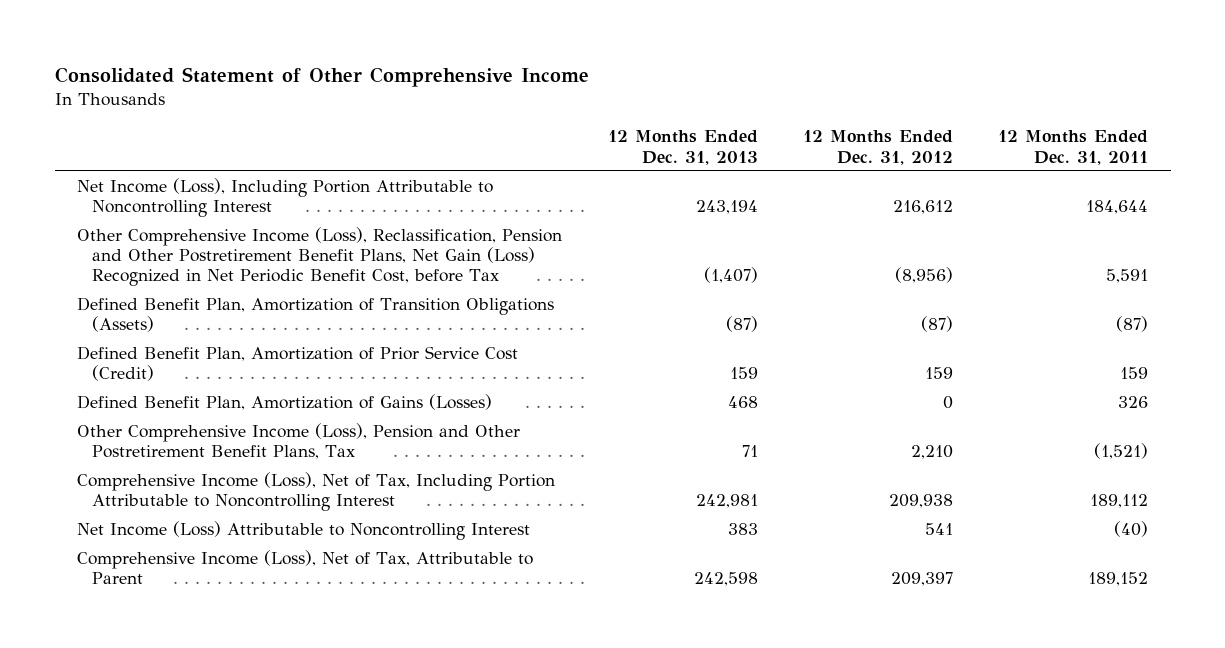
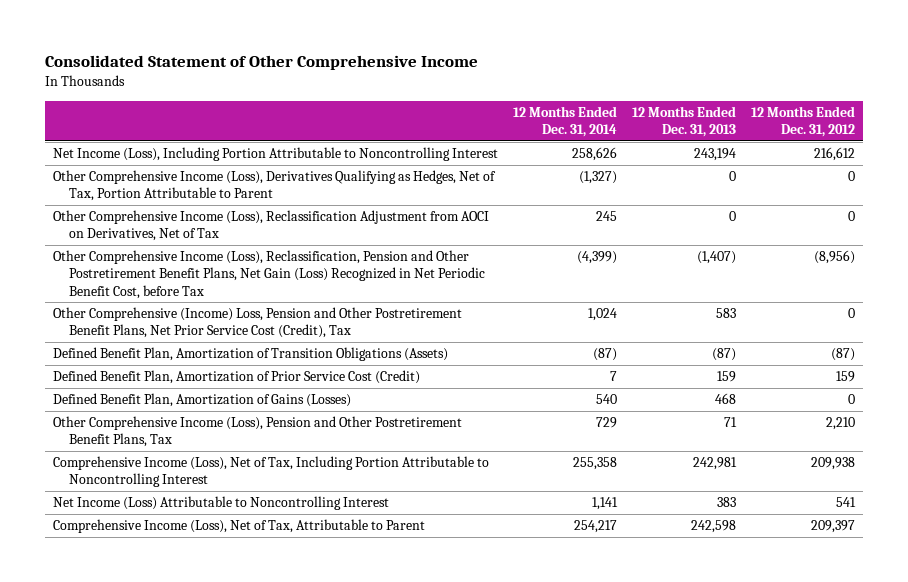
[997,130,1148,165] 12 Months Ended Dec. 31, 2011 -> none
none -> [512,105,617,138] 12 Months Ended Dec. 31, 2014
none -> [52,170,496,202] Other Comprehensive Income (Loss), Derivatives Qualifying as Hedges, Net of Tax, Portion Attributable to Parent
none -> [52,210,489,242] Other Comprehensive Income (Loss), Reclassification Adjustment from AOCI on Derivatives, Net of Tax
none -> [52,307,462,339] Other Comprehensive (Income) Loss, Pension and Other Postretirement Benefit Plans, Net Prior Service Cost (Credit), Tax

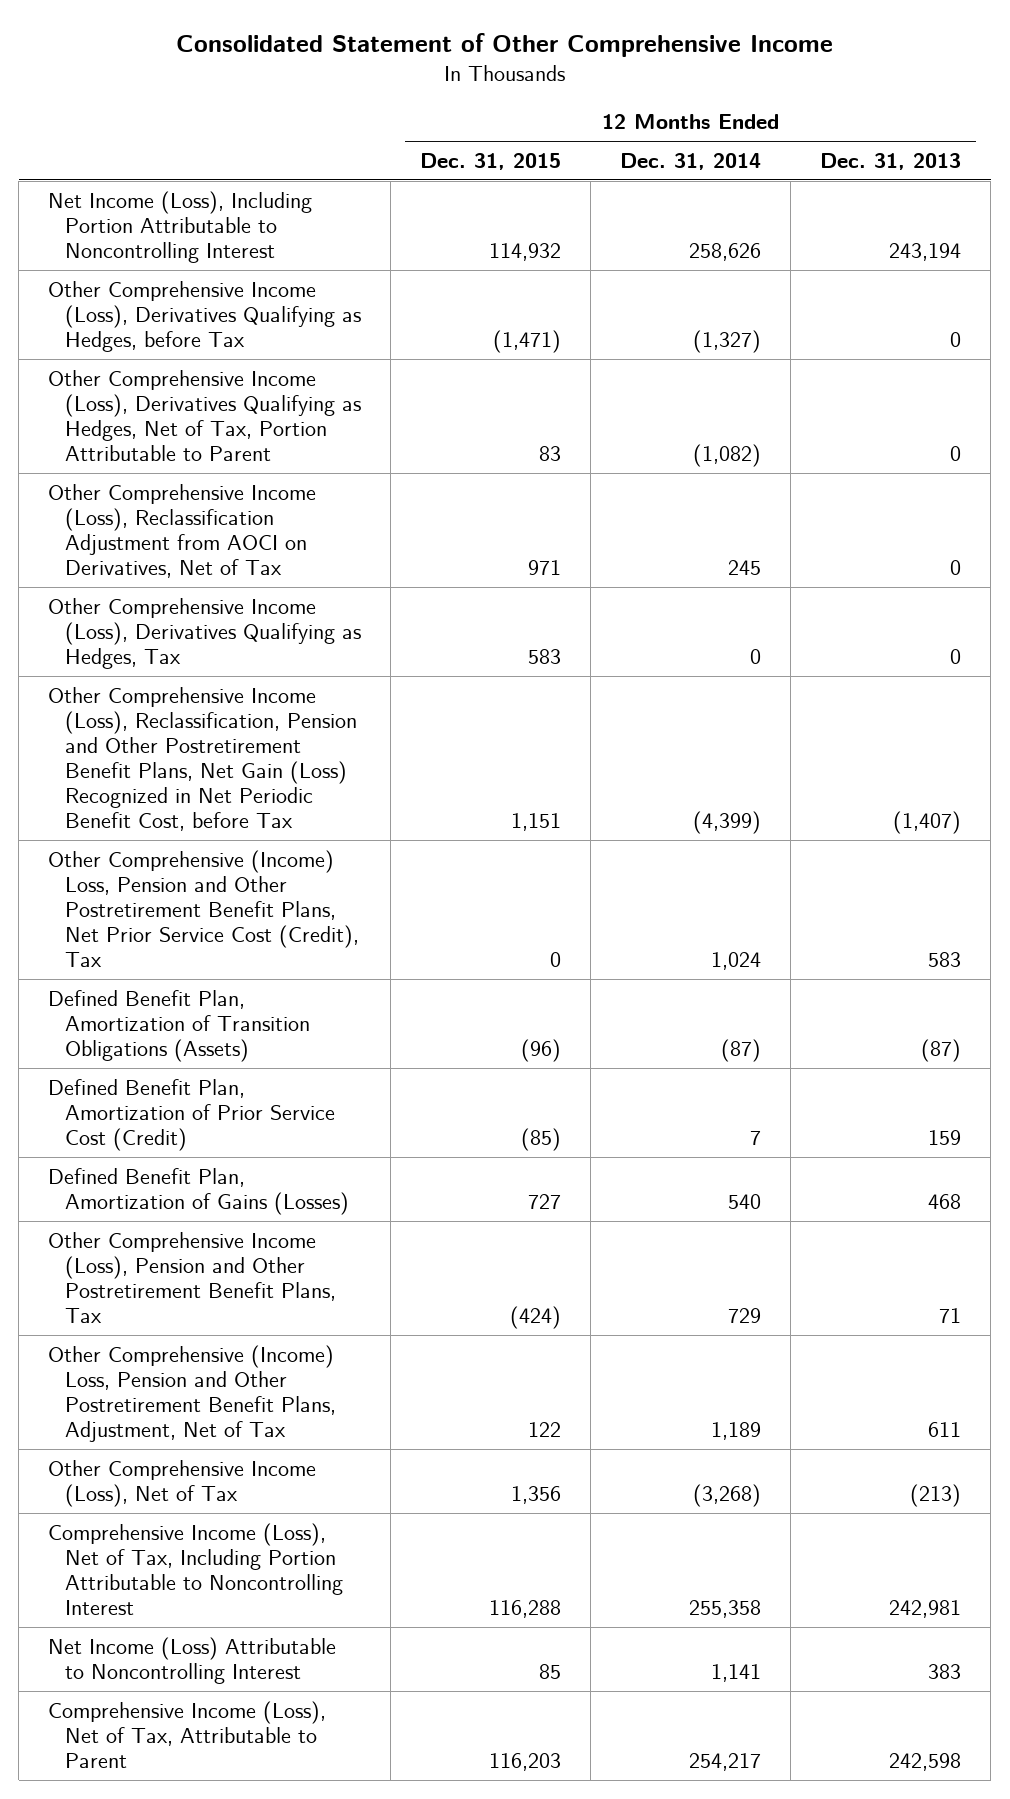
[751,105,856,138] 12 Months Ended Dec. 31, 2012 -> none
none -> [420,152,562,170] Dec. 31, 2015
none -> [48,280,362,353] Other Comprehensive Income (Loss), Derivatives Qualifying as Hedges, before Tax
[578,171,617,185] (1,327) -> [693,444,762,468] (1,082)
none -> [48,597,362,670] Other Comprehensive Income (Loss), Derivatives Qualifying as Hedges, Tax
none -> [48,1344,337,1443] Other Comprehensive (Income) Loss, Pension and Other Postretirement Benefit Plans, Adjustment, Net of Tax
none -> [48,1459,317,1508] Other Comprehensive Income (Loss), Net of Tax

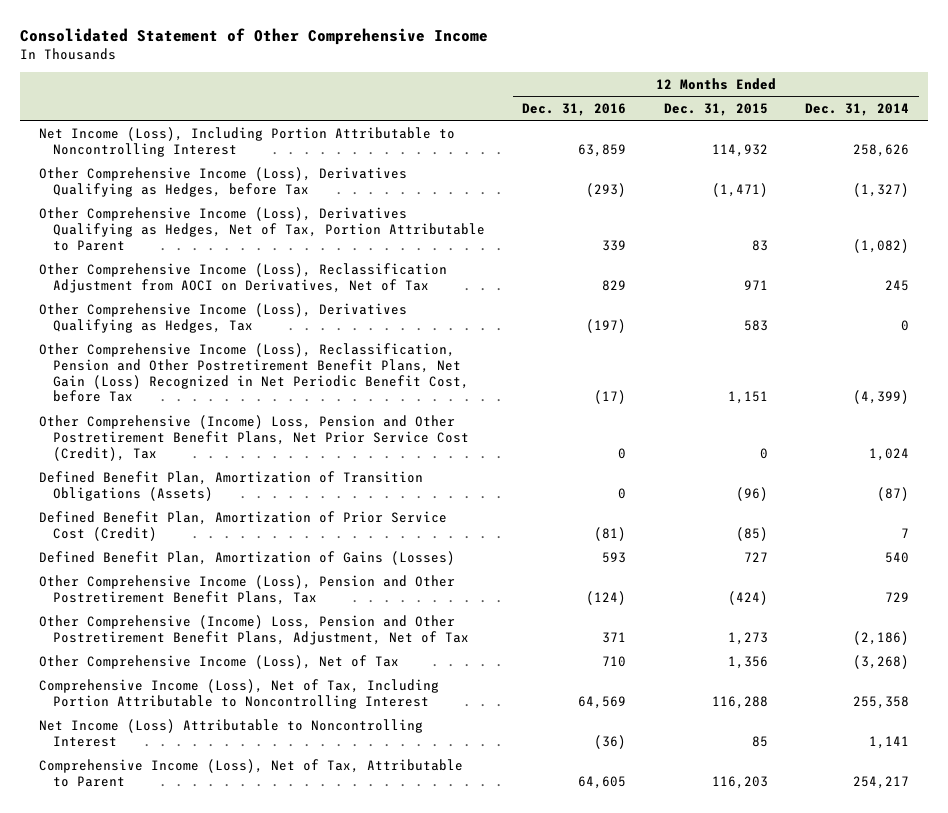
[820,152,962,170] Dec. 31, 2013 -> none
none -> [522,102,627,116] Dec. 31, 2016
[528,1422,562,1438] 122 -> [727,631,768,645] 1,273
[711,1422,762,1441] 1,189 -> [853,630,910,645] (2,186)

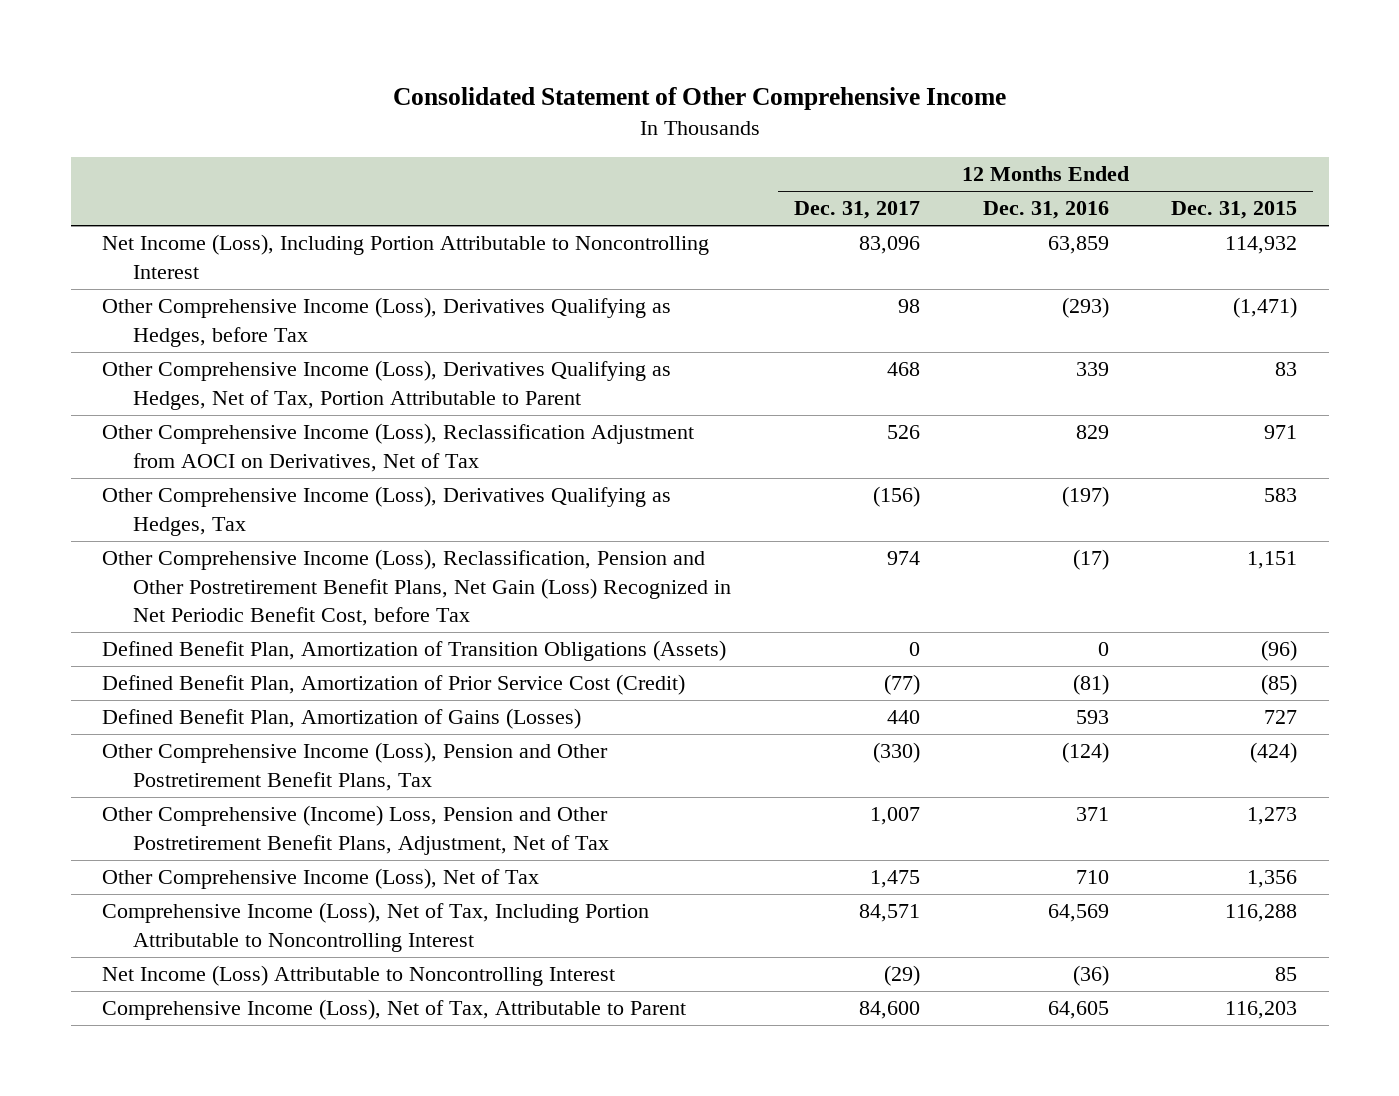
[805,102,910,116] Dec. 31, 2014 -> none
none -> [793,201,920,220] Dec. 31, 2017
[38,414,469,461] Other Comprehensive (Income) Loss, Pension and Other Postretirement Benefit Plans, Net Prior Service Cost (Credit), Tax -> none

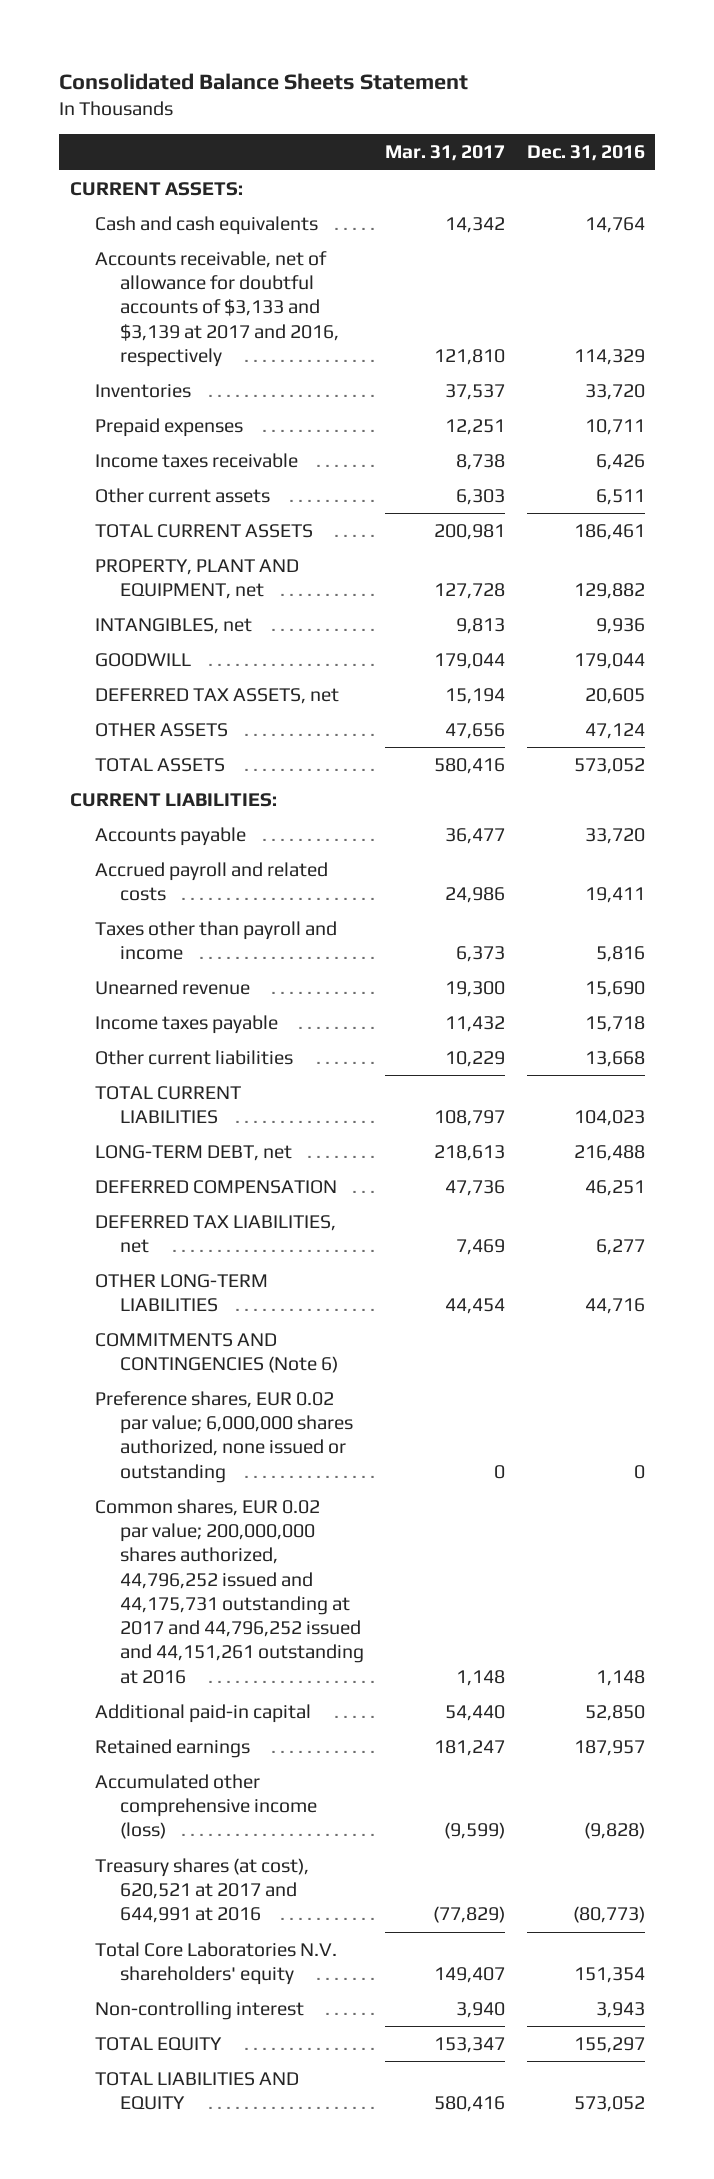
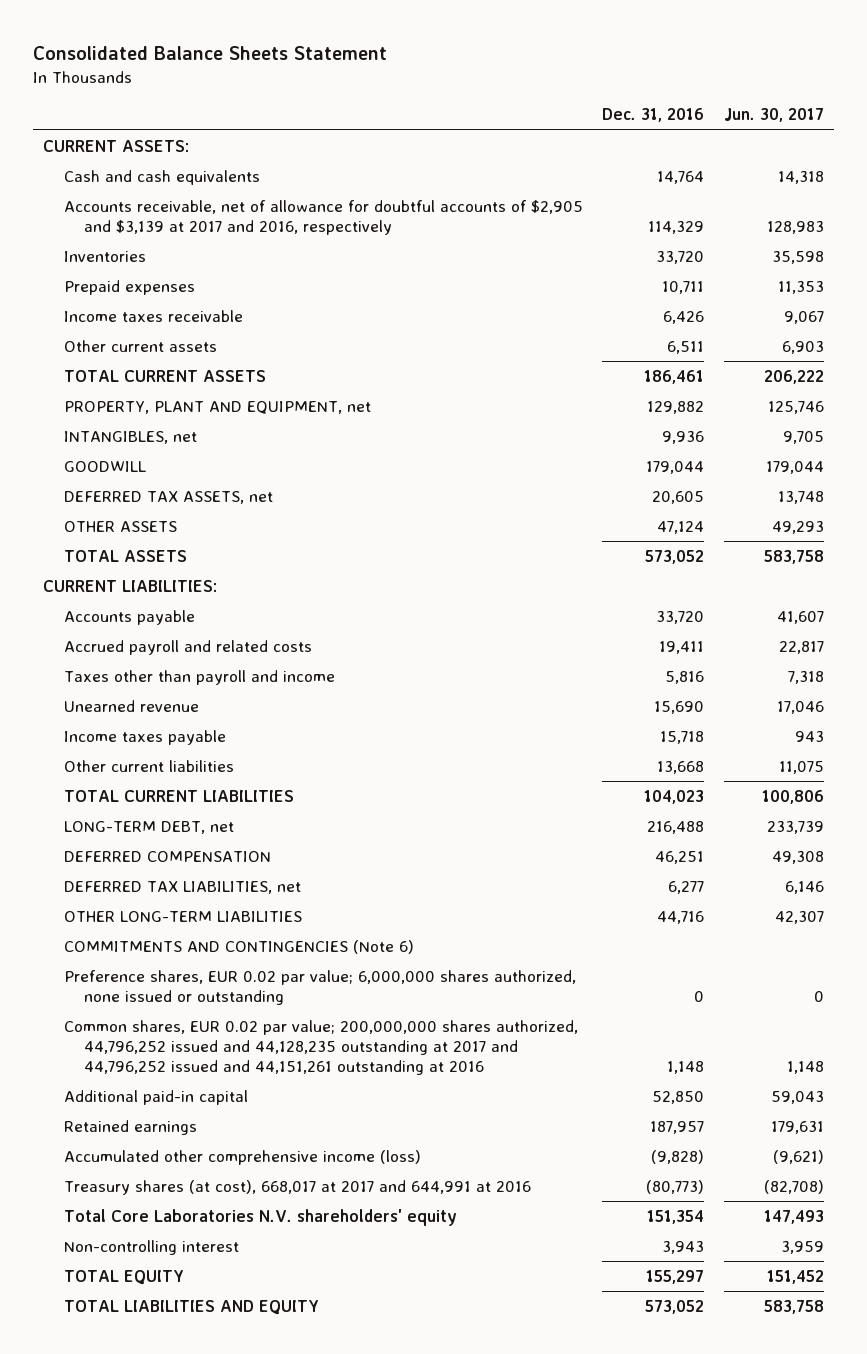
[385,145,506,162] Mar. 31, 2017 -> none
none -> [724,108,825,123] Jun. 30, 2017
[94,250,340,367] Accounts receivable, net of allowance for doubtful accounts of $3,133 and $3,139 at 2017 and 2016, respectively -> [63,199,583,235] Accounts receivable, net of allowance for doubtful accounts of $2,905 and $3,139 at 2017 and 2016, respectively
[94,1498,365,1684] Common shares, EUR 0.02 par value; 200,000,000 shares authorized, 44,796,252 issued and 44,175,731 outstanding at 2017 and 44,796,252 issued and 44,151,261 outstanding at 2016 -> [63,1019,578,1075] Common shares, EUR 0.02 par value; 200,000,000 shares authorized, 44,796,252 issued and 44,128,235 outstanding at 2017 and 44,796,252 issued and 44,151,261 outstanding at 2016
[94,1857,309,1924] Treasury shares (at cost), 620,521 at 2017 and 644,991 at 2016 -> [63,1179,531,1195] Treasury shares (at cost), 668,017 at 2017 and 644,991 at 2016

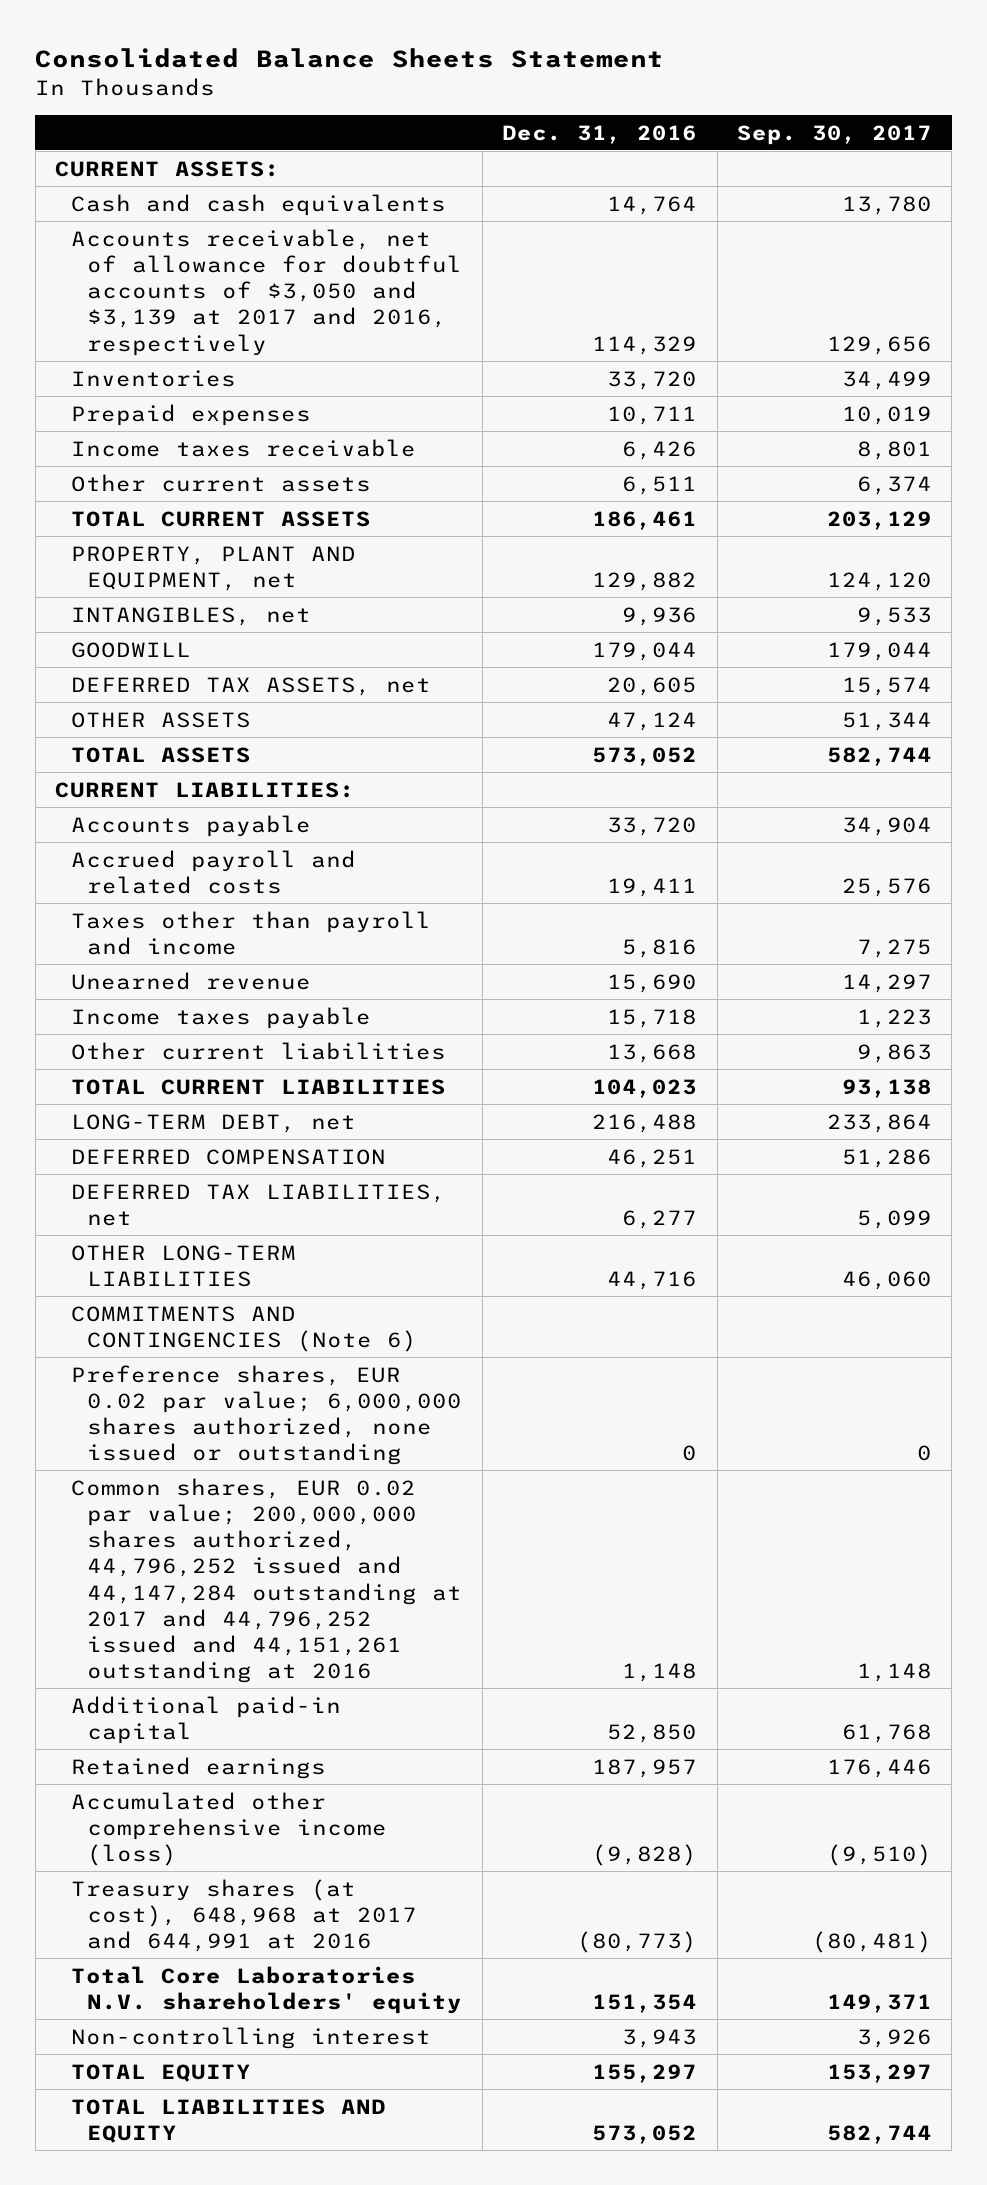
[724,108,825,123] Jun. 30, 2017 -> none
none -> [736,124,932,145] Sep. 30, 2017
[63,199,583,235] Accounts receivable, net of allowance for doubtful accounts of $2,905 and $3,139 at 2017 and 2016, respectively -> [71,228,463,356] Accounts receivable, net of allowance for doubtful accounts of $3,050 and $3,139 at 2017 and 2016, respectively
[63,1019,578,1075] Common shares, EUR 0.02 par value; 200,000,000 shares authorized, 44,796,252 issued and 44,128,235 outstanding at 2017 and 44,796,252 issued and 44,151,261 outstanding at 2016 -> [71,1477,463,1684] Common shares, EUR 0.02 par value; 200,000,000 shares authorized, 44,796,252 issued and 44,147,284 outstanding at 2017 and 44,796,252 issued and 44,151,261 outstanding at 2016
[63,1179,531,1195] Treasury shares (at cost), 668,017 at 2017 and 644,991 at 2016 -> [71,1878,418,1953] Treasury shares (at cost), 648,968 at 2017 and 644,991 at 2016

